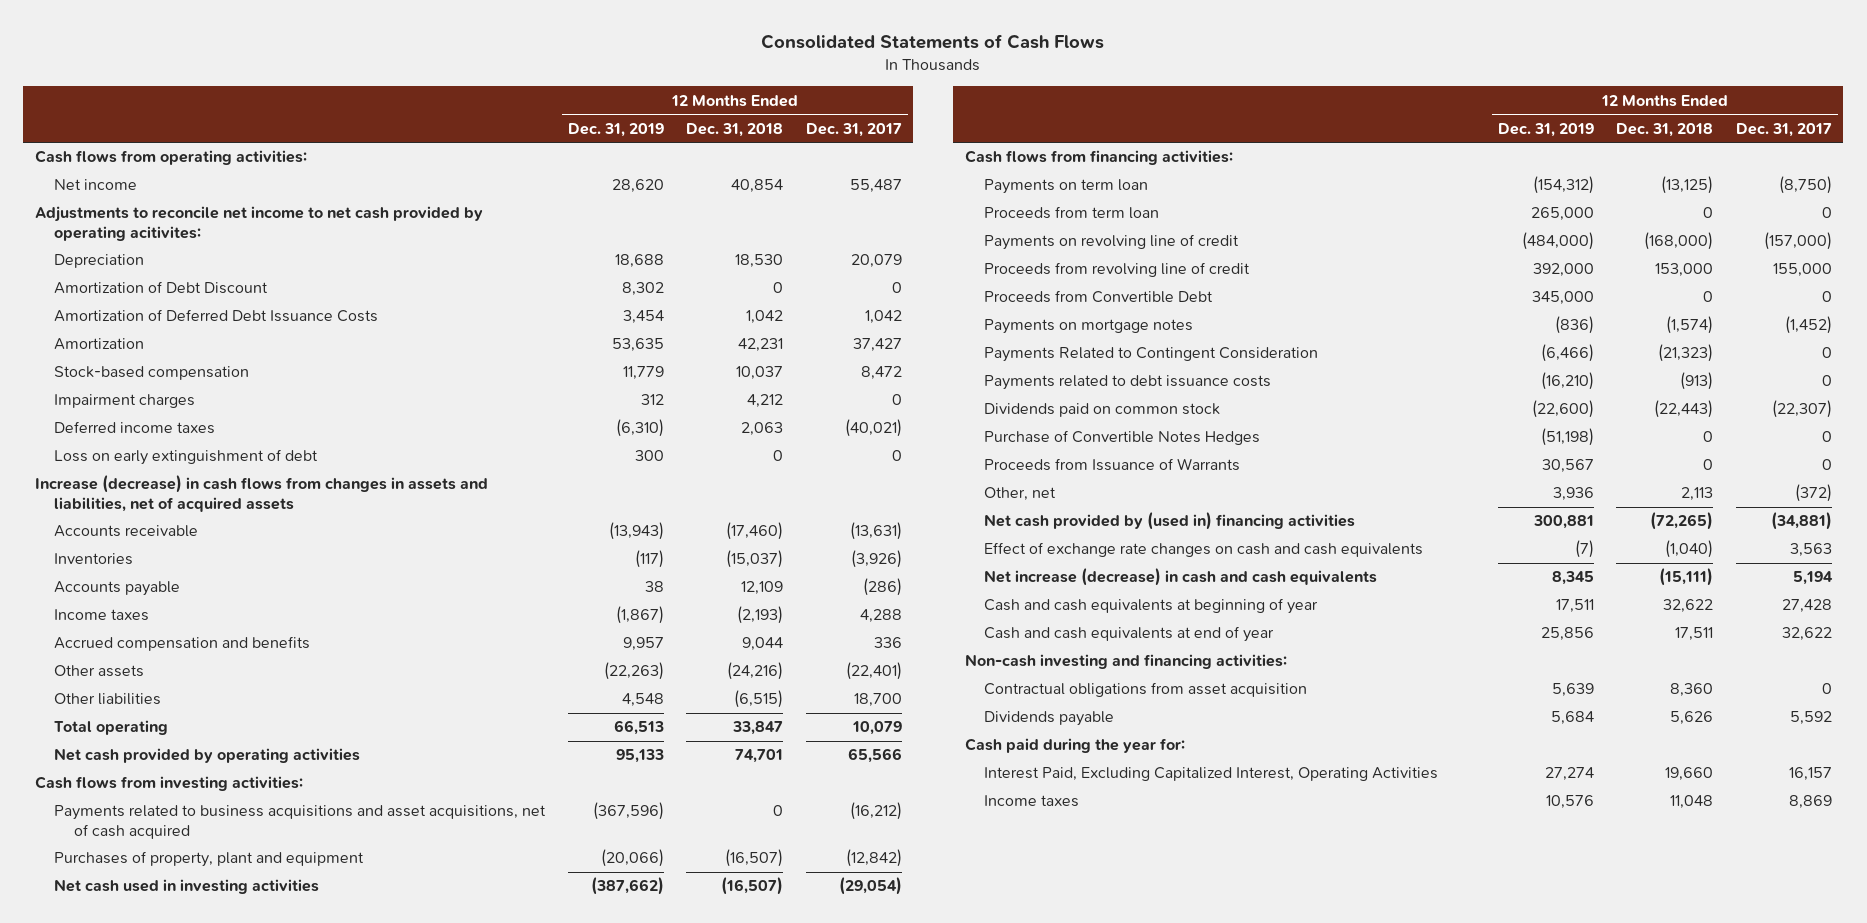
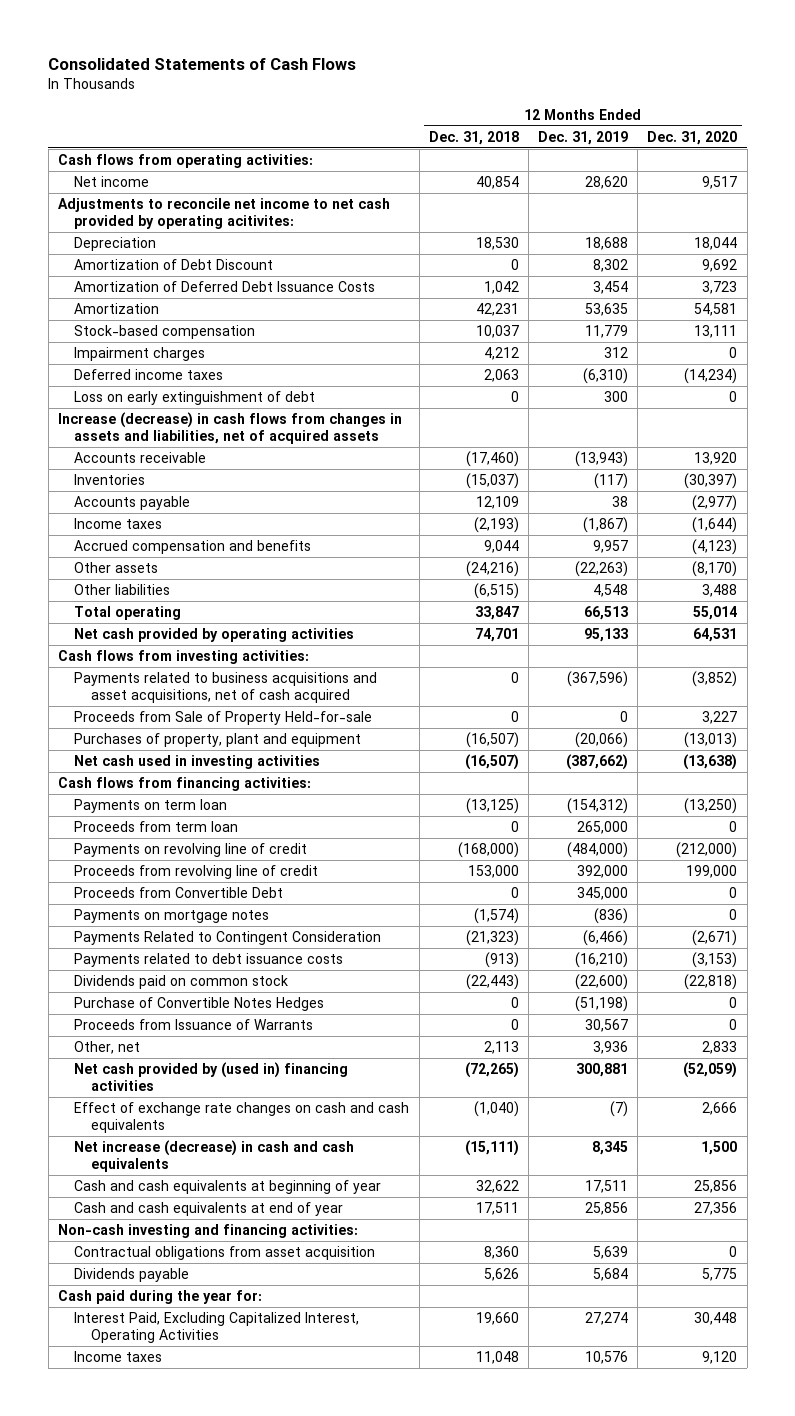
[806,122,903,137] Dec. 31, 2017 -> none
none -> [647,130,738,145] Dec. 31, 2020
none -> [74,711,373,726] Proceeds from Sale of Property Held-for-sale

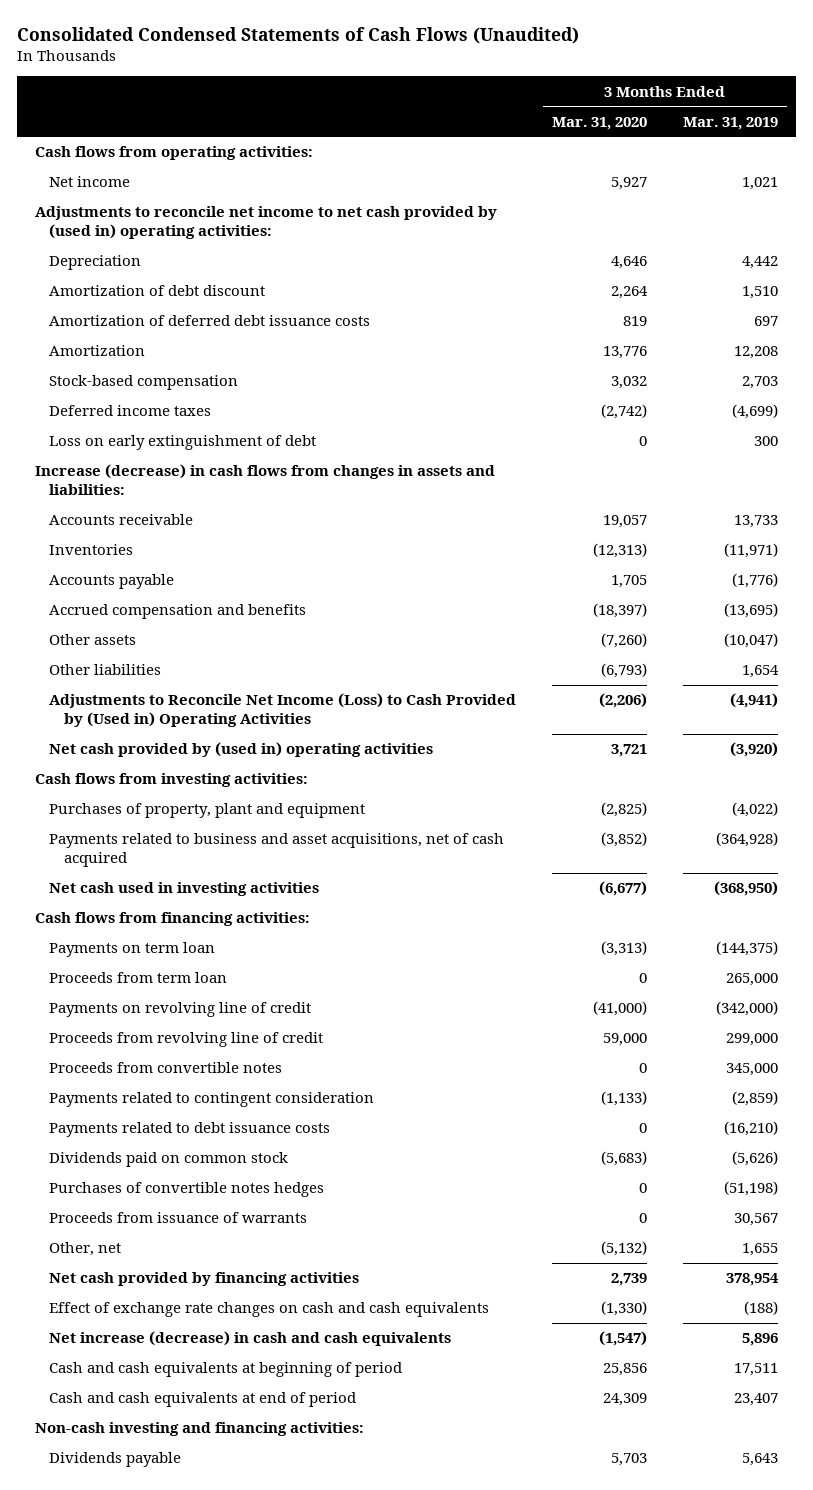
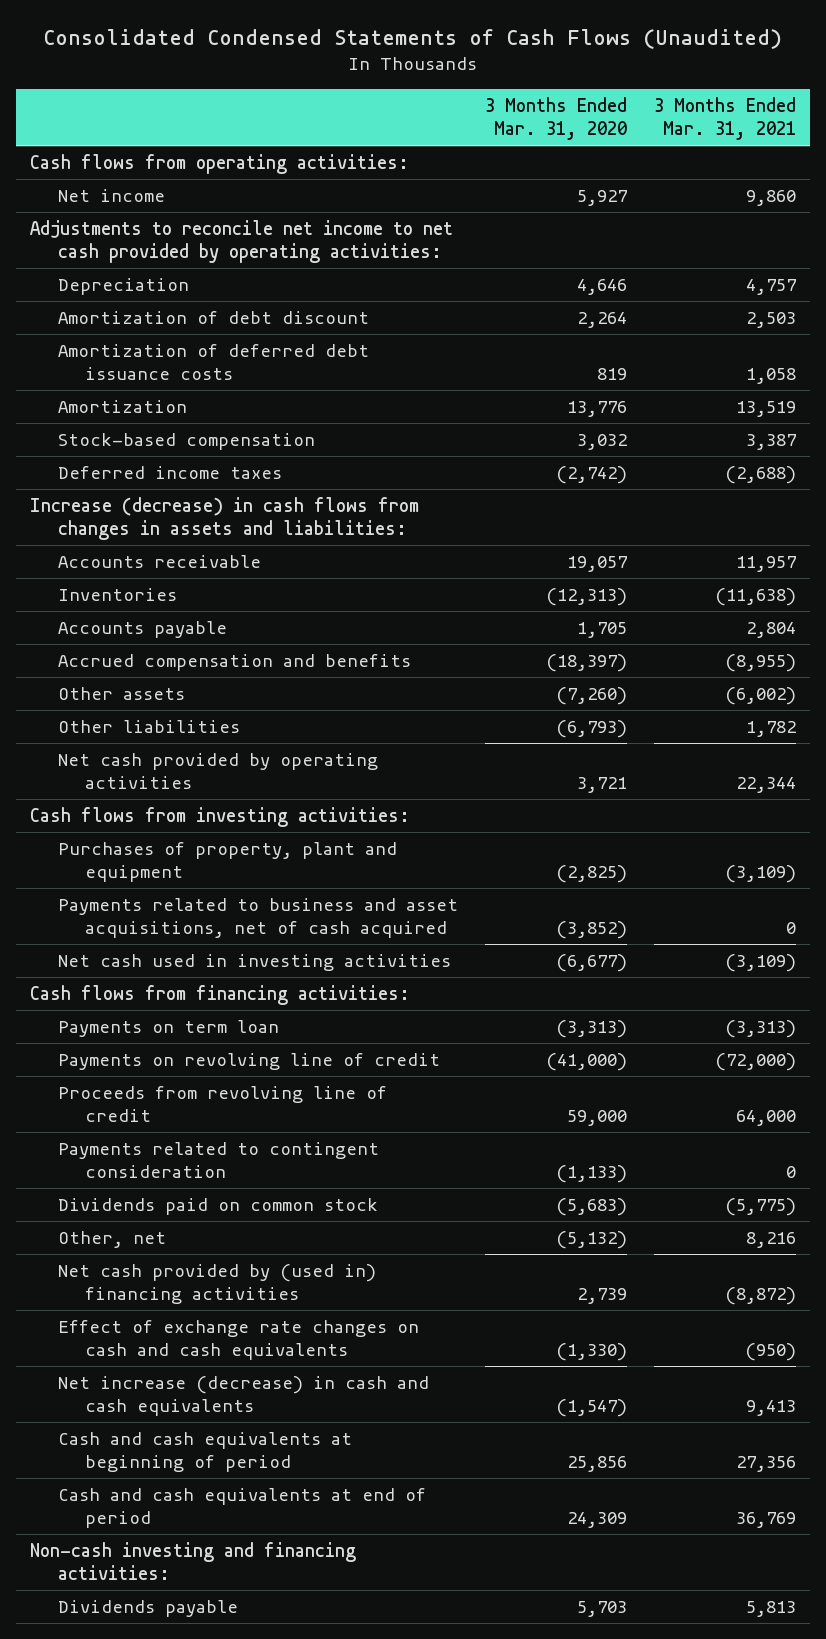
[683,116,779,130] Mar. 31, 2019 -> none
none -> [654,96,797,141] 3 Months Ended Mar. 31, 2021
[34,206,497,240] Adjustments to reconcile net income to net cash provided by (used in) operating activities: -> [29,219,453,264] Adjustments to reconcile net income to net cash provided by operating activities:
[49,435,317,451] Loss on early extinguishment of debt -> none
[49,693,517,728] Adjustments to Reconcile Net Income (Loss) to Cash Provided by (Used in) Operating Activities -> none
[49,742,434,758] Net cash provided by (used in) operating activities -> [57,752,378,790] Net cash provided by operating activities
[49,972,228,984] Proceeds from term loan -> none
[49,1062,283,1074] Proceeds from convertible notes -> none
[49,1122,331,1138] Payments related to debt issuance costs -> none
[49,1182,325,1198] Purchases of convertible notes hedges -> none
[49,1212,308,1224] Proceeds from issuance of warrants -> none
[49,1272,360,1287] Net cash provided by financing activities -> [57,1263,376,1305] Net cash provided by (used in) financing activities

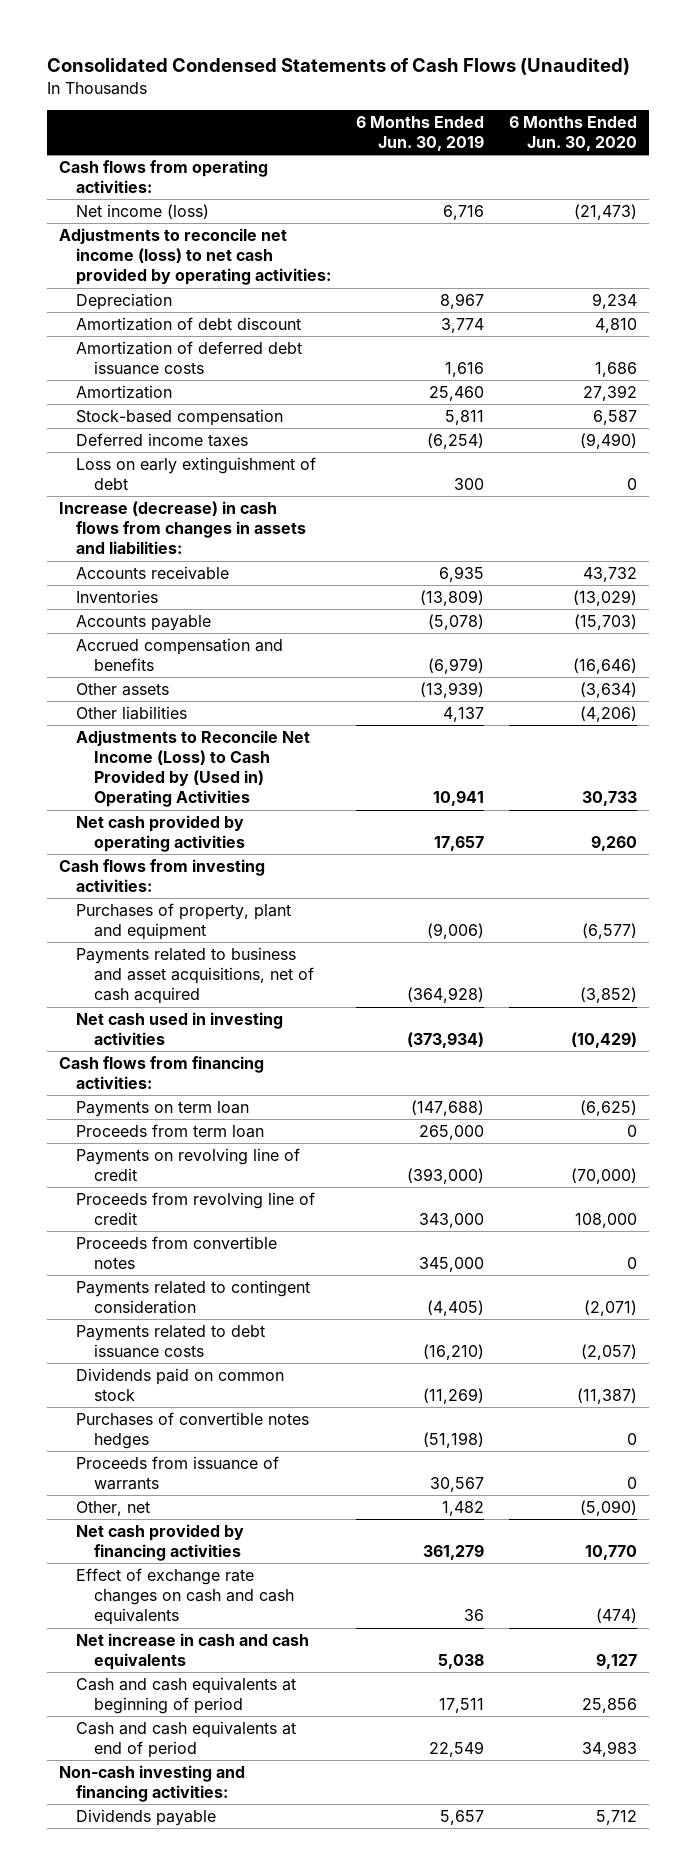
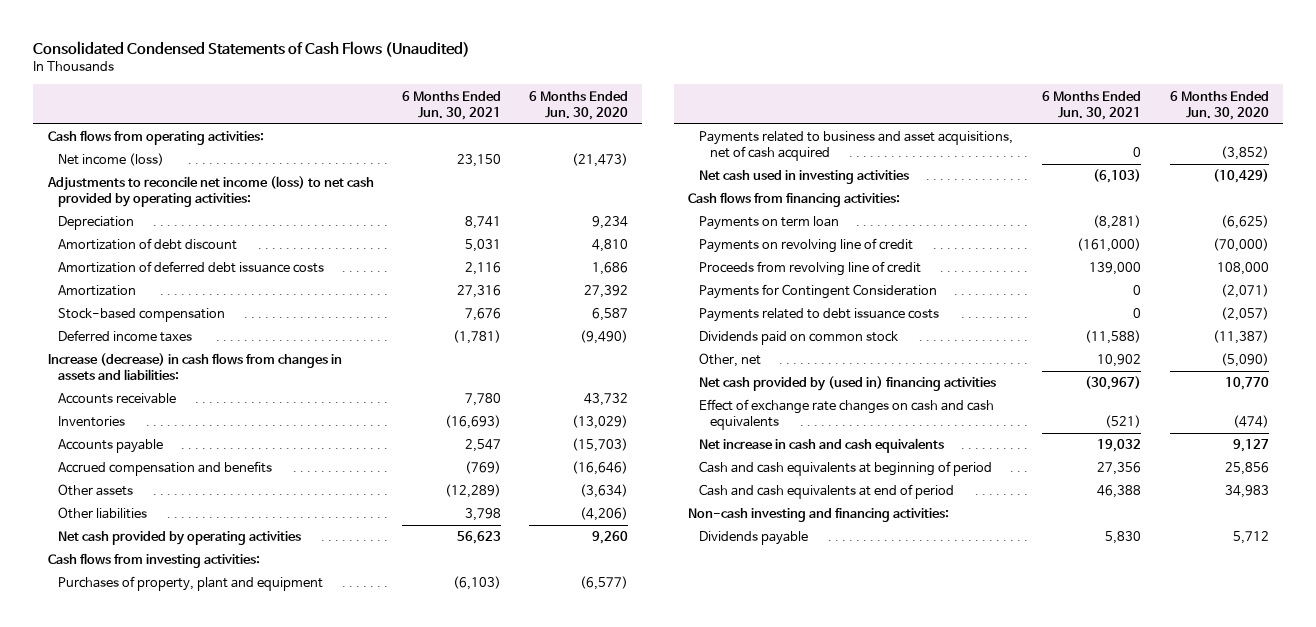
[356,116,485,152] 6 Months Ended Jun. 30, 2019 -> none
none -> [401,90,501,120] 6 Months Ended Jun. 30, 2021
[76,457,317,491] Loss on early extinguishment of debt -> none
[76,730,311,808] Adjustments to Reconcile Net Income (Loss) to Cash Provided by (Used in) Operating Activities -> none
[76,1124,265,1139] Proceeds from term loan -> none
[76,1236,278,1270] Proceeds from convertible notes -> none
[76,1280,311,1315] Payments related to contingent consideration -> [698,284,937,300] Payments for Contingent Consideration
[76,1412,310,1450] Purchases of convertible notes hedges -> none
[76,1456,280,1491] Proceeds from issuance of warrants -> none
[76,1524,245,1562] Net cash provided by financing activities -> [698,376,996,392] Net cash provided by (used in) financing activities

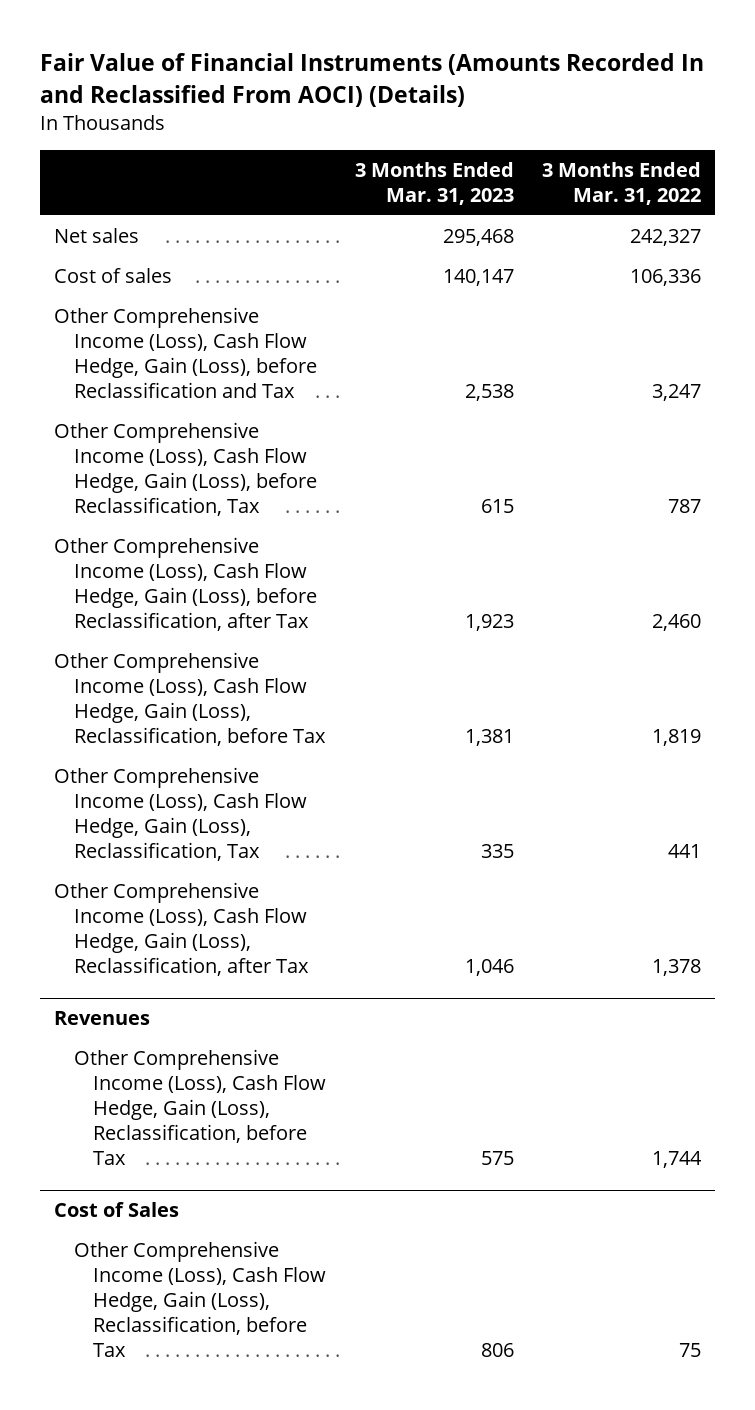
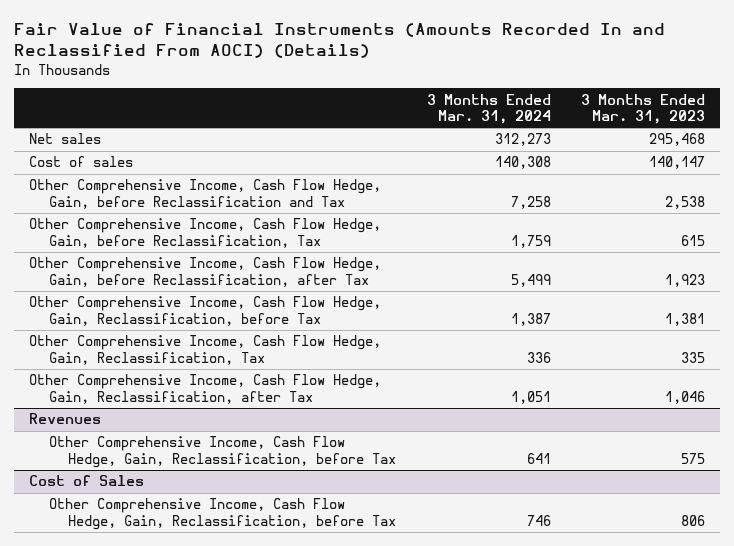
[541,161,701,206] 3 Months Ended Mar. 31, 2022 -> none
none -> [426,93,551,125] 3 Months Ended Mar. 31, 2024
[54,306,317,399] Other Comprehensive Income (Loss), Cash Flow Hedge, Gain (Loss), before Reclassification and Tax -> [29,179,382,209] Other Comprehensive Income, Cash Flow Hedge, Gain, before Reclassification and Tax
[54,421,317,517] Other Comprehensive Income (Loss), Cash Flow Hedge, Gain (Loss), before Reclassification, Tax -> [29,218,382,248] Other Comprehensive Income, Cash Flow Hedge, Gain, before Reclassification, Tax
[54,536,317,632] Other Comprehensive Income (Loss), Cash Flow Hedge, Gain (Loss), before Reclassification, after Tax -> [29,257,382,287] Other Comprehensive Income, Cash Flow Hedge, Gain, before Reclassification, after Tax
[54,651,326,747] Other Comprehensive Income (Loss), Cash Flow Hedge, Gain (Loss), Reclassification, before Tax -> [29,296,382,326] Other Comprehensive Income, Cash Flow Hedge, Gain, Reclassification, before Tax
[54,766,307,862] Other Comprehensive Income (Loss), Cash Flow Hedge, Gain (Loss), Reclassification, Tax -> [29,335,382,365] Other Comprehensive Income, Cash Flow Hedge, Gain, Reclassification, Tax
[54,881,309,977] Other Comprehensive Income (Loss), Cash Flow Hedge, Gain (Loss), Reclassification, after Tax -> [29,374,382,404] Other Comprehensive Income, Cash Flow Hedge, Gain, Reclassification, after Tax
[73,1048,327,1166] Other Comprehensive Income (Loss), Cash Flow Hedge, Gain (Loss), Reclassification, before Tax -> [48,436,397,468] Other Comprehensive Income, Cash Flow Hedge, Gain, Reclassification, before Tax
[73,1240,327,1358] Other Comprehensive Income (Loss), Cash Flow Hedge, Gain (Loss), Reclassification, before Tax -> [48,498,397,530] Other Comprehensive Income, Cash Flow Hedge, Gain, Reclassification, before Tax

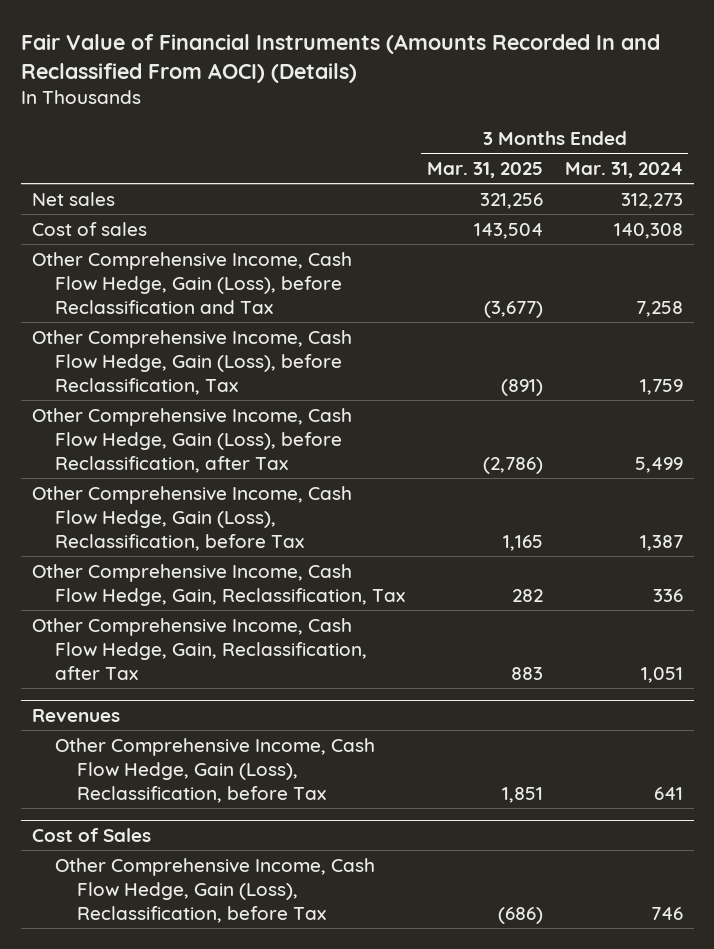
[580,93,705,125] 3 Months Ended Mar. 31, 2023 -> none
none -> [426,161,543,178] Mar. 31, 2025
[29,179,382,209] Other Comprehensive Income, Cash Flow Hedge, Gain, before Reclassification and Tax -> [31,251,352,314] Other Comprehensive Income, Cash Flow Hedge, Gain (Loss), before Reclassification and Tax
[29,218,382,248] Other Comprehensive Income, Cash Flow Hedge, Gain, before Reclassification, Tax -> [31,329,352,395] Other Comprehensive Income, Cash Flow Hedge, Gain (Loss), before Reclassification, Tax
[29,257,382,287] Other Comprehensive Income, Cash Flow Hedge, Gain, before Reclassification, after Tax -> [31,407,352,473] Other Comprehensive Income, Cash Flow Hedge, Gain (Loss), before Reclassification, after Tax
[29,296,382,326] Other Comprehensive Income, Cash Flow Hedge, Gain, Reclassification, before Tax -> [31,485,352,551] Other Comprehensive Income, Cash Flow Hedge, Gain (Loss), Reclassification, before Tax
[48,436,397,468] Other Comprehensive Income, Cash Flow Hedge, Gain, Reclassification, before Tax -> [54,737,375,803] Other Comprehensive Income, Cash Flow Hedge, Gain (Loss), Reclassification, before Tax
[48,498,397,530] Other Comprehensive Income, Cash Flow Hedge, Gain, Reclassification, before Tax -> [54,857,375,923] Other Comprehensive Income, Cash Flow Hedge, Gain (Loss), Reclassification, before Tax

